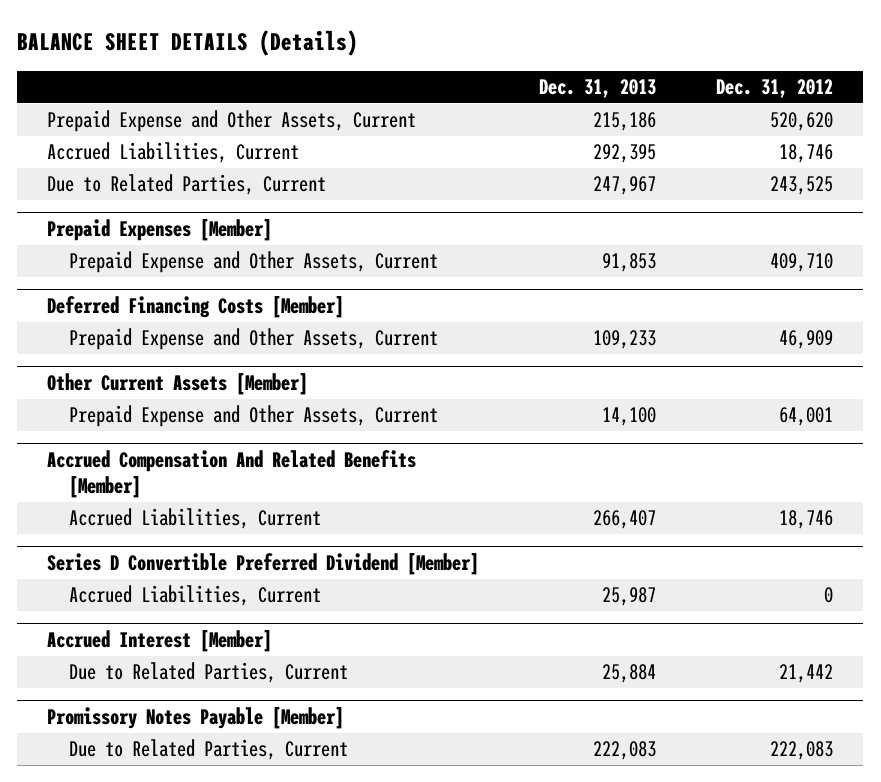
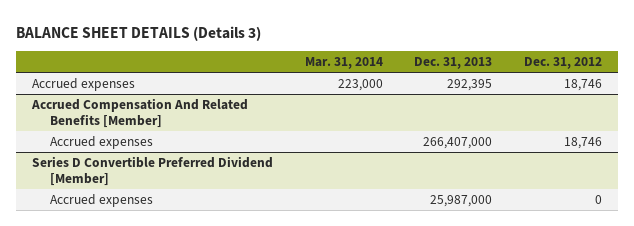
[17,29,359,56] BALANCE SHEET DETAILS (Details) -> [16,25,262,41] BALANCE SHEET DETAILS (Details 3)
none -> [304,57,383,70] Mar. 31, 2014
[47,110,417,133] Prepaid Expense and Other Assets, Current -> none
[47,174,327,196] Due to Related Parties, Current -> none
[47,219,273,242] Prepaid Expenses [Member] -> none
[69,251,439,274] Prepaid Expense and Other Assets, Current -> none
[47,296,345,319] Deferred Financing Costs [Member] -> none
[69,328,439,351] Prepaid Expense and Other Assets, Current -> none
[47,373,309,396] Other Current Assets [Member] -> none
[69,405,439,428] Prepaid Expense and Other Assets, Current -> none
[47,142,300,164] Accrued Liabilities, Current -> [32,78,136,92] Accrued expenses
[69,508,322,530] Accrued Liabilities, Current -> [49,136,153,150] Accrued expenses
[593,510,657,530] 266,407 -> [423,137,493,150] 266,407,000
[47,630,273,653] Accrued Interest [Member] -> none
[69,662,349,684] Due to Related Parties, Current -> none
[47,707,345,730] Promissory Notes Payable [Member] -> none
[69,739,349,761] Due to Related Parties, Current -> none
[69,585,322,607] Accrued Liabilities, Current -> [49,194,153,208] Accrued expenses
[602,587,657,607] 25,987 -> [430,195,493,208] 25,987,000

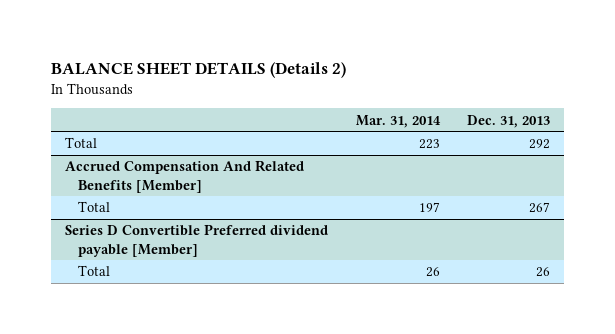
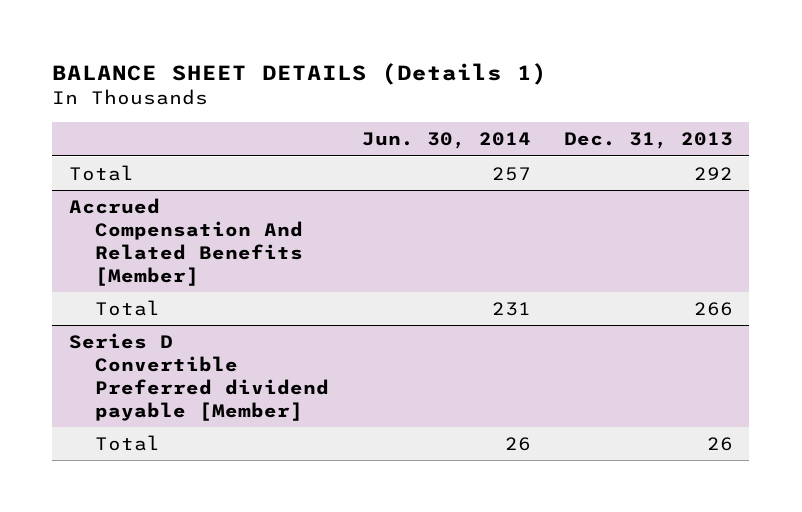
[51,61,347,78] BALANCE SHEET DETAILS (Details 2) -> [52,63,548,86] BALANCE SHEET DETAILS (Details 1)
[355,114,441,128] Mar. 31, 2014 -> none
none -> [361,132,531,150] Jun. 30, 2014
[529,202,551,214] 267 -> [693,302,733,317] 266

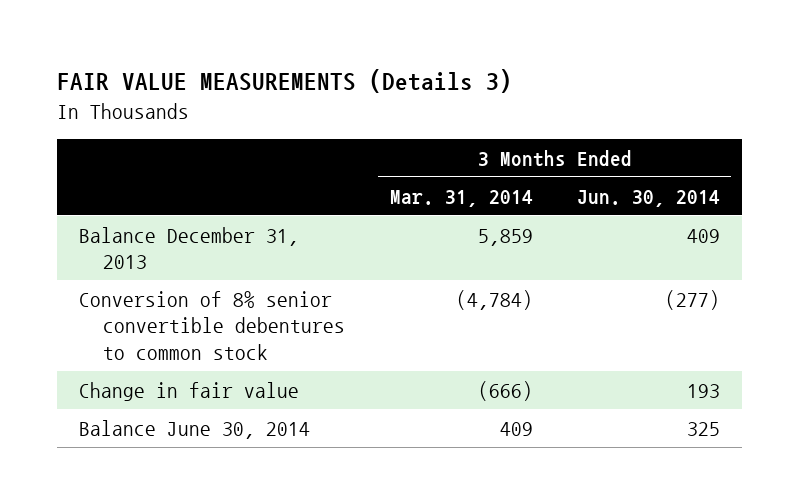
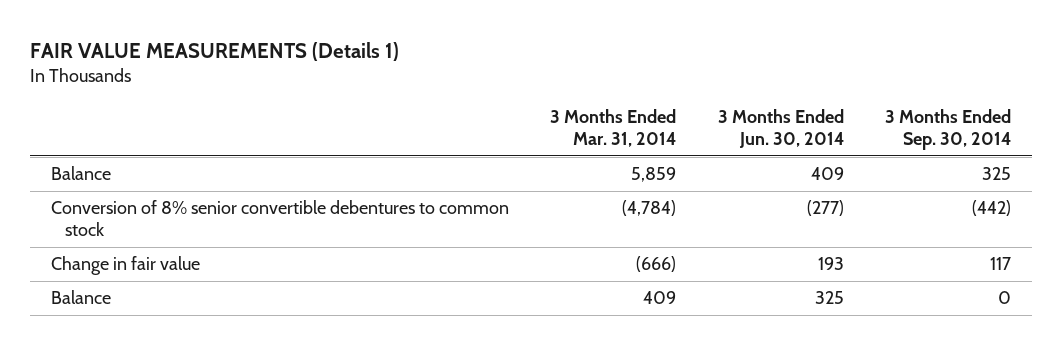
[56,69,512,94] FAIR VALUE MEASUREMENTS (Details 3) -> [30,41,400,61] FAIR VALUE MEASUREMENTS (Details 1)
none -> [885,109,1012,150] 3 Months Ended Sep. 30, 2014
[78,226,299,270] Balance December 31, 2013 -> [50,166,111,181] Balance
[78,419,310,439] Balance June 30, 2014 -> [50,290,111,305] Balance

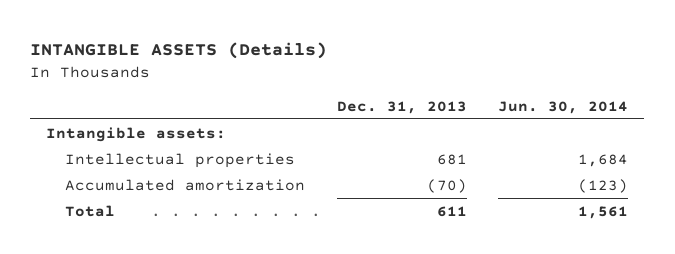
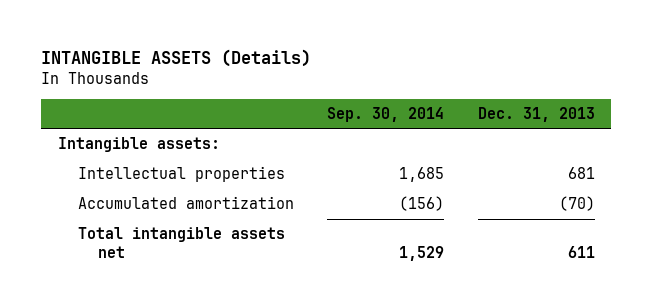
[498,100,629,114] Jun. 30, 2014 -> none
none -> [327,106,445,122] Sep. 30, 2014
[64,204,115,217] Total -> [77,227,285,258] Total intangible assets net

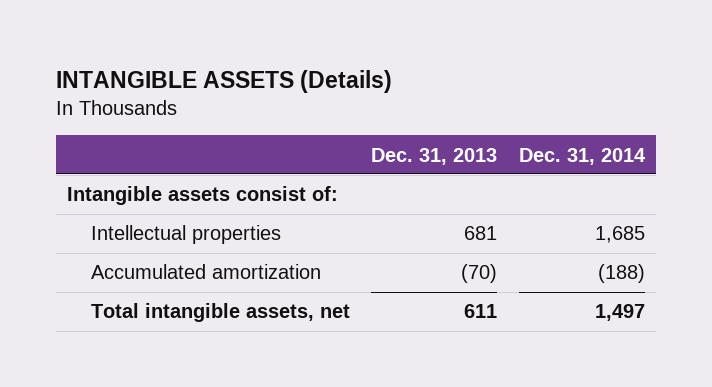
[327,106,445,122] Sep. 30, 2014 -> none
none -> [518,147,646,165] Dec. 31, 2014
[57,137,220,153] Intangible assets: -> [67,186,339,206] Intangible assets consist of:
[77,227,285,258] Total intangible assets net -> [90,303,350,323] Total intangible assets, net

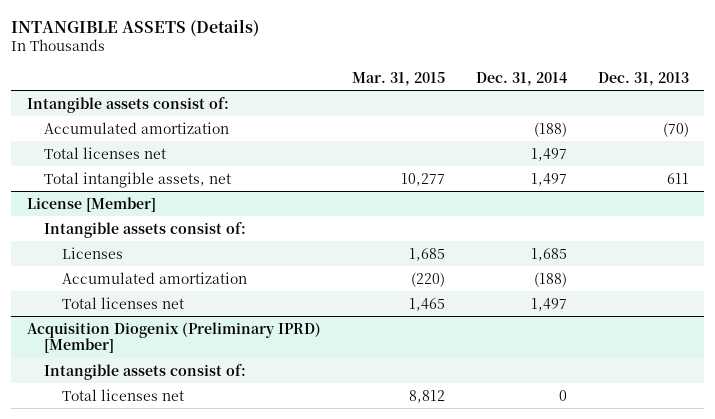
none -> [351,71,445,86] Mar. 31, 2015
[90,225,281,245] Intellectual properties -> none
none -> [44,146,167,159] Total licenses net
none -> [26,196,156,212] License [Member]
none -> [44,221,247,238] Intangible assets consist of:
none -> [62,246,124,259] Licenses
none -> [62,271,248,284] Accumulated amortization
none -> [62,296,185,309] Total licenses net
none -> [26,321,321,354] Acquisition Diogenix (Preliminary IPRD) [Member]
none -> [44,363,247,380] Intangible assets consist of:
none -> [62,388,185,401] Total licenses net

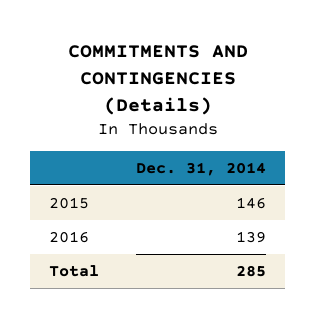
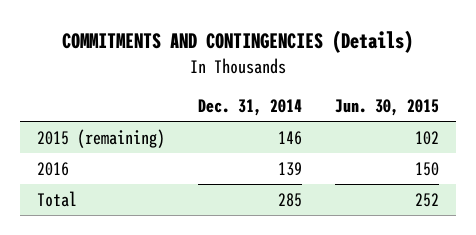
none -> [335,99,440,117] Jun. 30, 2015
[48,197,89,210] 2015 -> [36,128,165,148] 2015 (remaining)

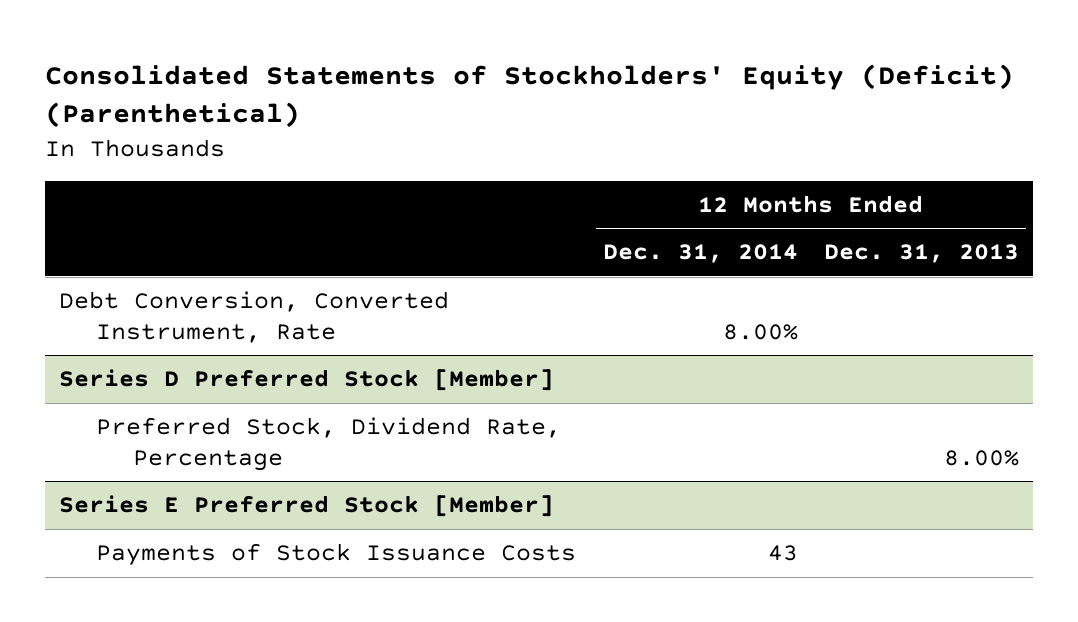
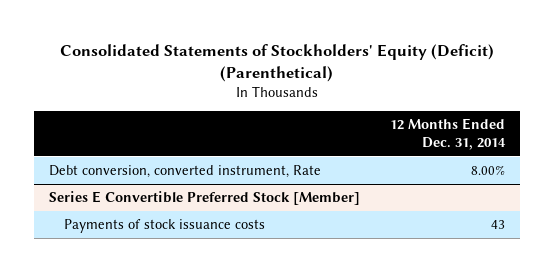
[824,244,1020,264] Dec. 31, 2013 -> none
[58,369,554,392] Series D Preferred Stock [Member] -> none
[95,417,561,471] Preferred Stock, Dividend Rate, Percentage -> none
[58,291,449,343] Debt Conversion, Converted Instrument, Rate -> [48,165,321,179] Debt conversion, converted instrument, Rate
[58,495,554,518] Series E Preferred Stock [Member] -> [48,191,360,206] Series E Convertible Preferred Stock [Member]
[95,543,576,567] Payments of Stock Issuance Costs -> [63,219,265,234] Payments of stock issuance costs

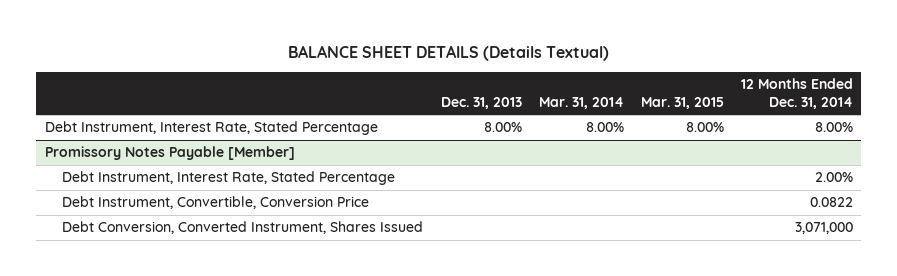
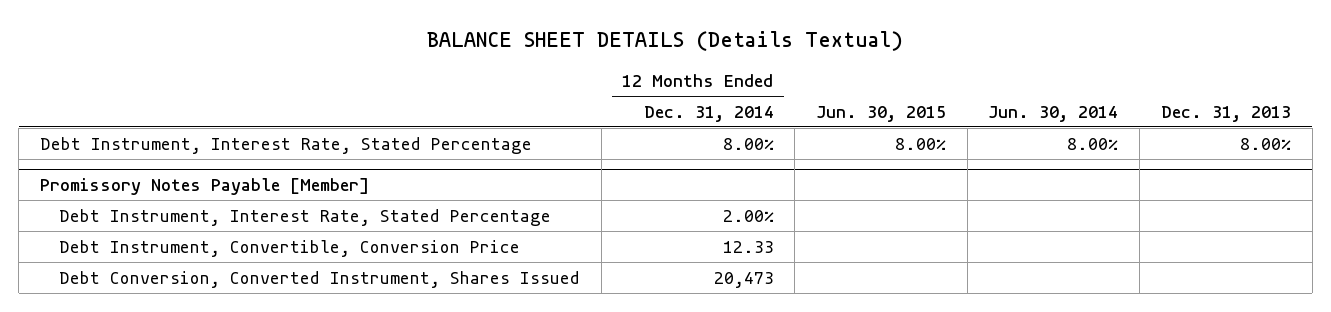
[538,96,624,109] Mar. 31, 2014 -> none
[640,96,724,109] Mar. 31, 2015 -> none
none -> [816,105,947,122] Jun. 30, 2015
none -> [988,105,1119,122] Jun. 30, 2014
[809,197,853,208] 0.0822 -> [722,240,774,253] 12.33
[794,222,853,235] 3,071,000 -> [713,271,774,288] 20,473

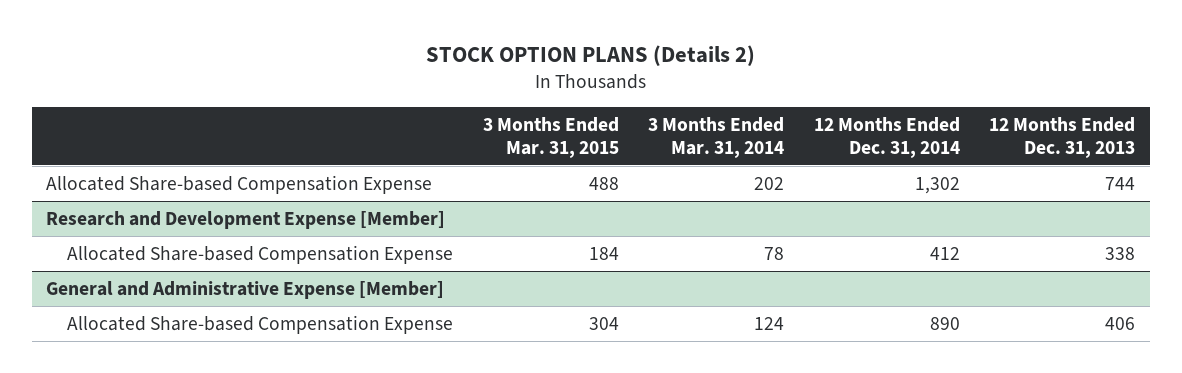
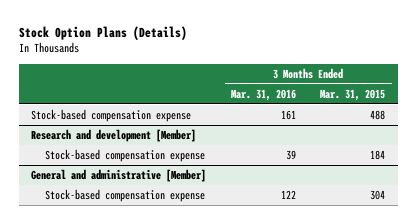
[425,44,755,66] STOCK OPTION PLANS (Details 2) -> [19,25,188,40] Stock Option Plans (Details)
[648,116,785,158] 3 Months Ended Mar. 31, 2014 -> none
[813,116,960,158] 12 Months Ended Dec. 31, 2014 -> none
[989,116,1136,158] 12 Months Ended Dec. 31, 2013 -> none
none -> [230,88,296,101] Mar. 31, 2016
[46,174,433,194] Allocated Share-based Compensation Expense -> [31,109,192,123] Stock-based compensation expense
[46,210,446,229] Research and Development Expense [Member] -> [31,129,197,143] Research and development [Member]
[67,244,454,264] Allocated Share-based Compensation Expense -> [45,149,206,163] Stock-based compensation expense
[46,280,445,299] General and Administrative Expense [Member] -> [31,169,207,183] General and administrative [Member]
[67,314,454,334] Allocated Share-based Compensation Expense -> [45,189,206,203] Stock-based compensation expense

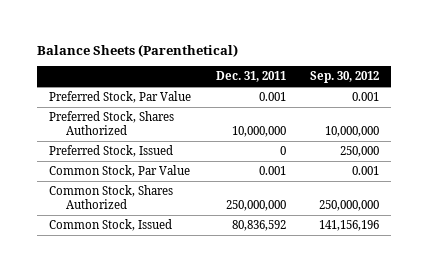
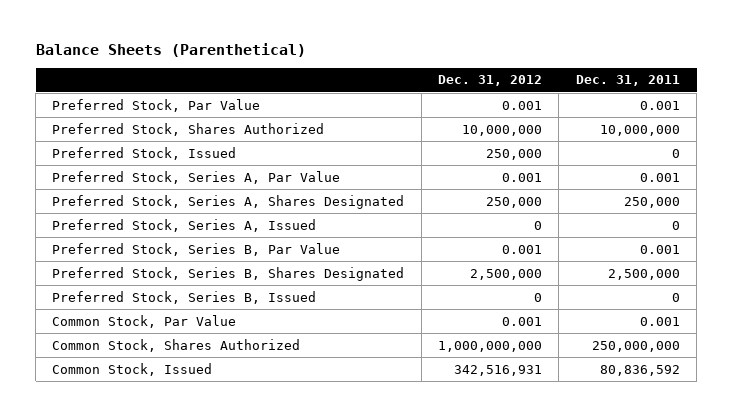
[309,71,379,84] Sep. 30, 2012 -> none
none -> [438,75,543,87] Dec. 31, 2012
none -> [52,170,341,184] Preferred Stock, Series A, Par Value
none -> [52,194,405,209] Preferred Stock, Series A, Shares Designated
none -> [52,218,317,232] Preferred Stock, Series A, Issued
none -> [52,242,341,256] Preferred Stock, Series B, Par Value
none -> [52,266,405,281] Preferred Stock, Series B, Shares Designated
none -> [52,290,317,304] Preferred Stock, Series B, Issued

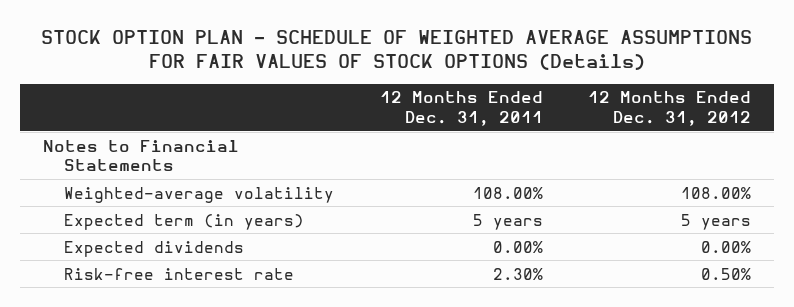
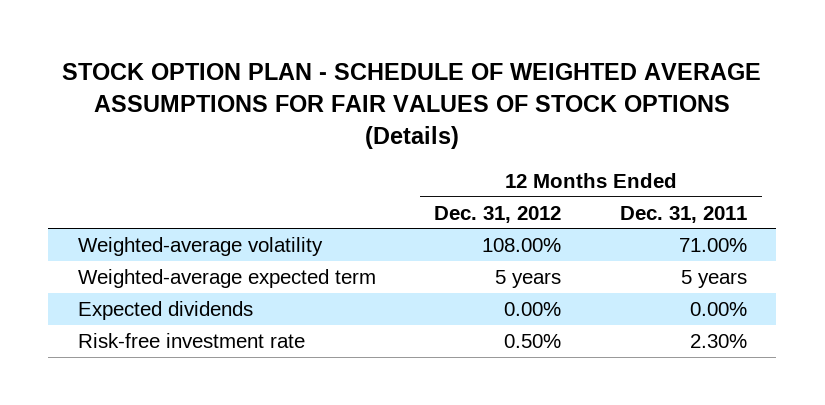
[43,139,240,172] Notes to Financial Statements -> none
[472,186,543,199] 108.00% -> [678,237,747,252] 71.00%
[64,213,305,230] Expected term (in years) -> [77,268,376,288] Weighted-average expected term
[64,267,295,280] Risk-free interest rate -> [77,332,305,348] Risk-free investment rate

